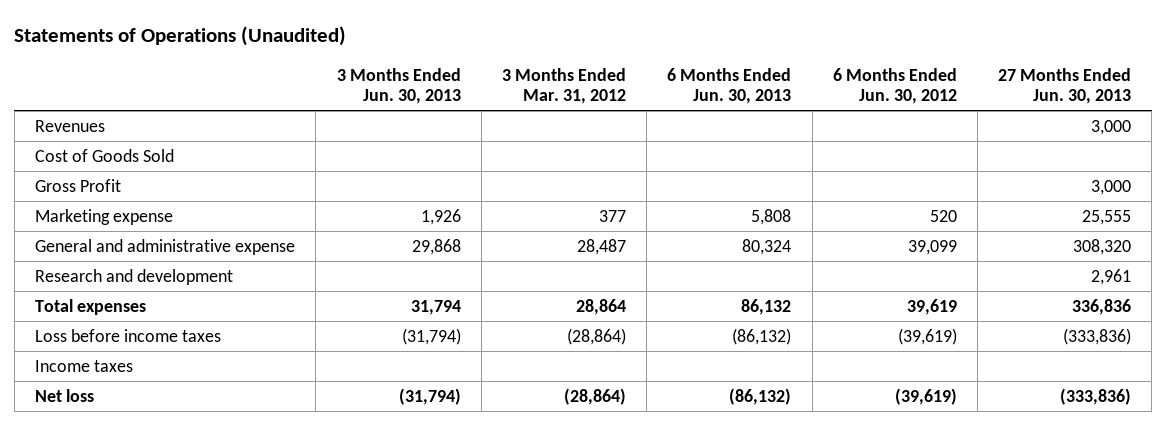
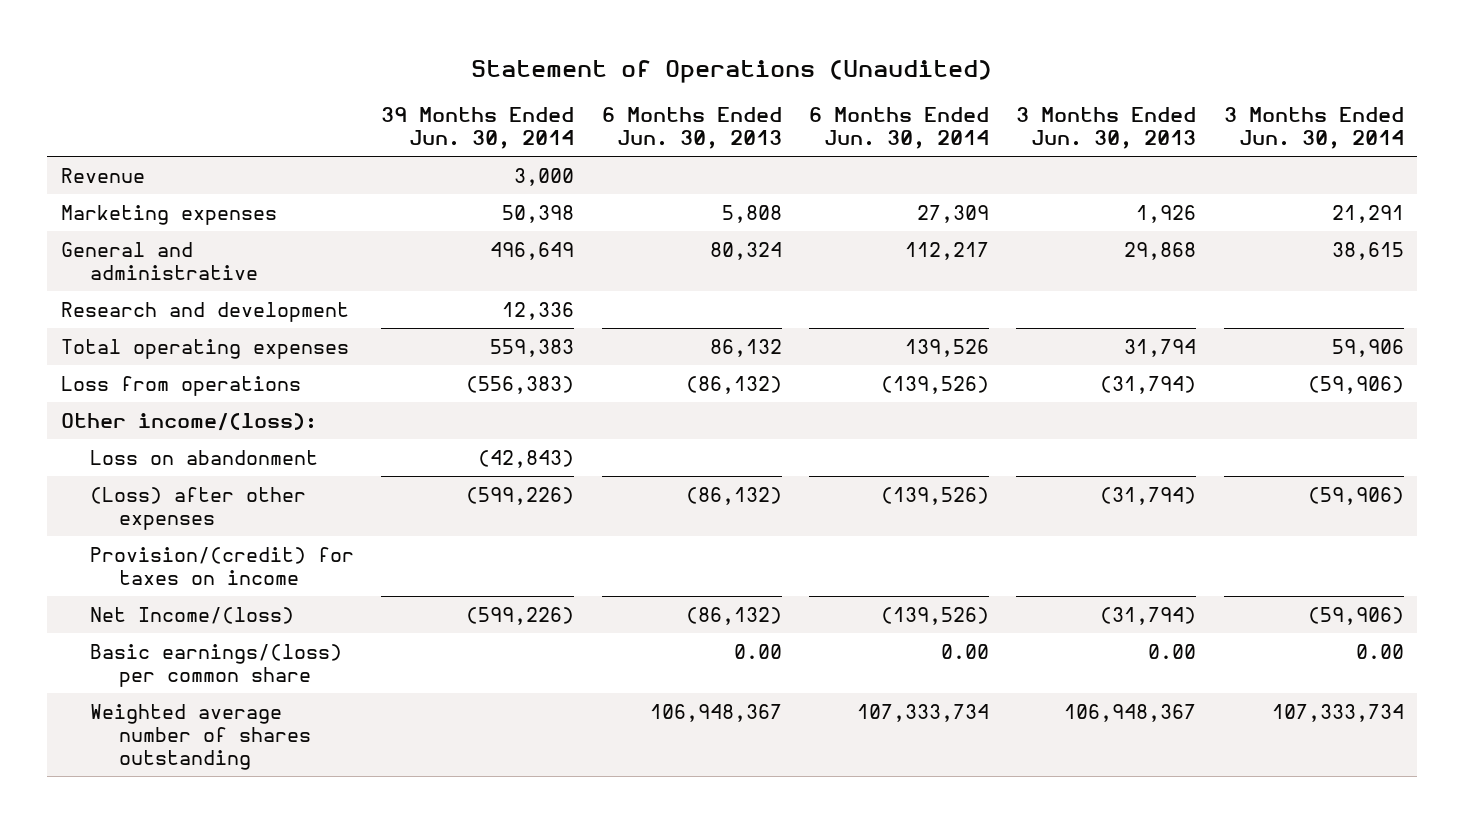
[14,25,347,46] Statements of Operations (Unaudited) -> [471,60,993,84] Statement of Operations (Unaudited)
[501,67,626,104] 3 Months Ended Mar. 31, 2012 -> none
[832,67,957,104] 6 Months Ended Jun. 30, 2012 -> none
[998,67,1132,104] 27 Months Ended Jun. 30, 2013 -> none
none -> [381,107,575,150] 39 Months Ended Jun. 30, 2014
none -> [808,107,989,150] 6 Months Ended Jun. 30, 2014
none -> [1223,107,1404,150] 3 Months Ended Jun. 30, 2014
[35,148,175,162] Cost of Goods Sold -> none
[35,178,122,192] Gross Profit -> none
[35,119,106,132] Revenues -> [60,167,145,183] Revenue
[35,208,174,225] Marketing expense -> [60,204,277,225] Marketing expenses
[35,238,296,255] General and administrative expense -> [60,241,258,280] General and administrative
[35,298,147,315] Total expenses -> [60,338,349,359] Total operating expenses
none -> [60,375,301,396] Loss from operations
none -> [60,412,317,431] Other income/(loss):
none -> [89,449,318,465] Loss on abandonment
[35,328,222,342] Loss before income taxes -> [89,486,306,530] (Loss) after other expenses
[35,359,134,372] Income taxes -> [89,546,354,585] Provision/(credit) for taxes on income
[35,388,95,402] Net loss -> [89,606,294,624] Net Income/(loss)
none -> [89,643,342,687] Basic earnings/(loss) per common share
none -> [89,703,311,770] Weighted average number of shares outstanding

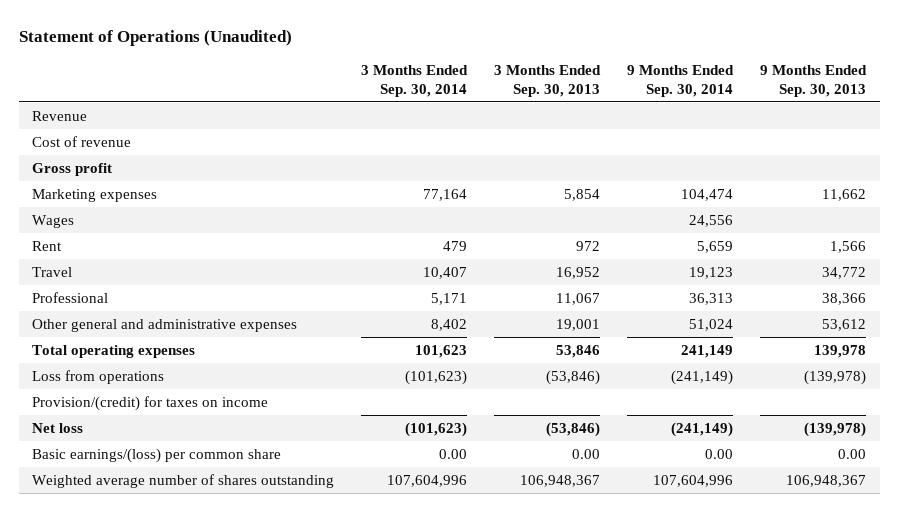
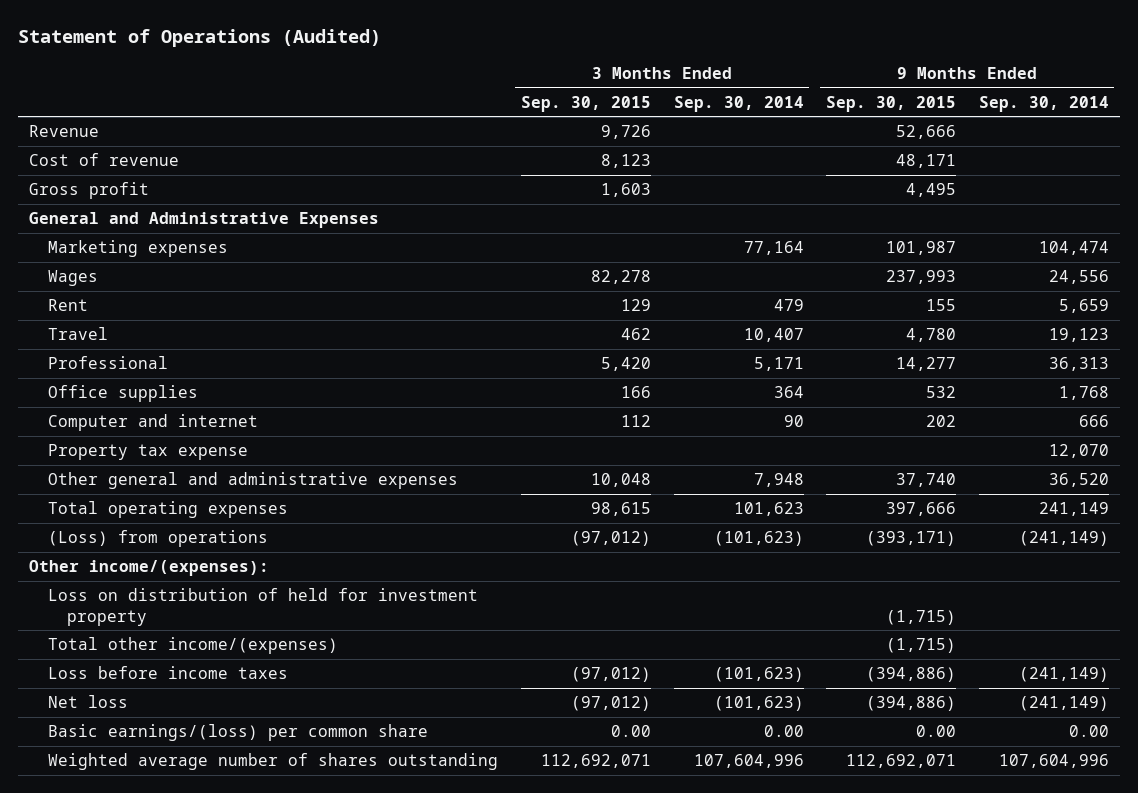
[18,30,292,47] Statement of Operations (Unaudited) -> [18,28,382,47] Statement of Operations (Audited)
[494,64,602,97] 3 Months Ended Sep. 30, 2013 -> none
[760,64,868,97] 9 Months Ended Sep. 30, 2013 -> none
none -> [520,95,651,112] Sep. 30, 2015
none -> [826,95,957,112] Sep. 30, 2015
none -> [29,212,380,229] General and Administrative Expenses
none -> [48,385,199,403] Office supplies
none -> [48,414,259,432] Computer and internet
none -> [48,444,249,461] Property tax expense
[431,318,468,331] 8,402 -> [753,473,804,488] 7,948
[689,318,734,331] 51,024 -> [1048,473,1109,488] 36,520
[32,395,269,411] Provision/(credit) for taxes on income -> none
[32,369,165,384] Loss from operations -> [48,530,269,548] (Loss) from operations
none -> [29,560,270,577] Other income/(expenses):
none -> [48,588,479,626] Loss on distribution of held for investment property
none -> [48,637,339,655] Total other income/(expenses)
none -> [48,666,289,680] Loss before income taxes

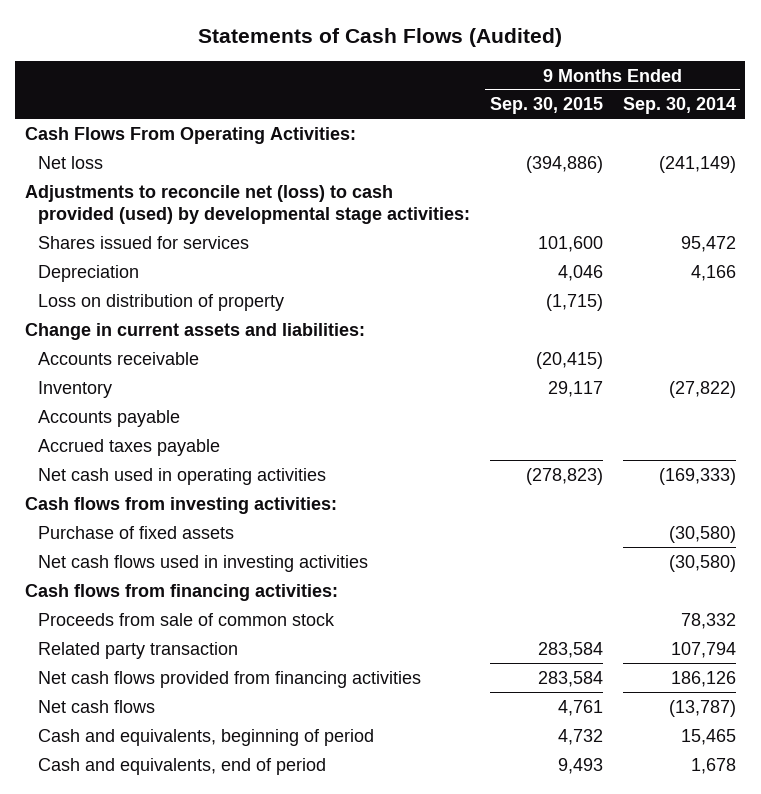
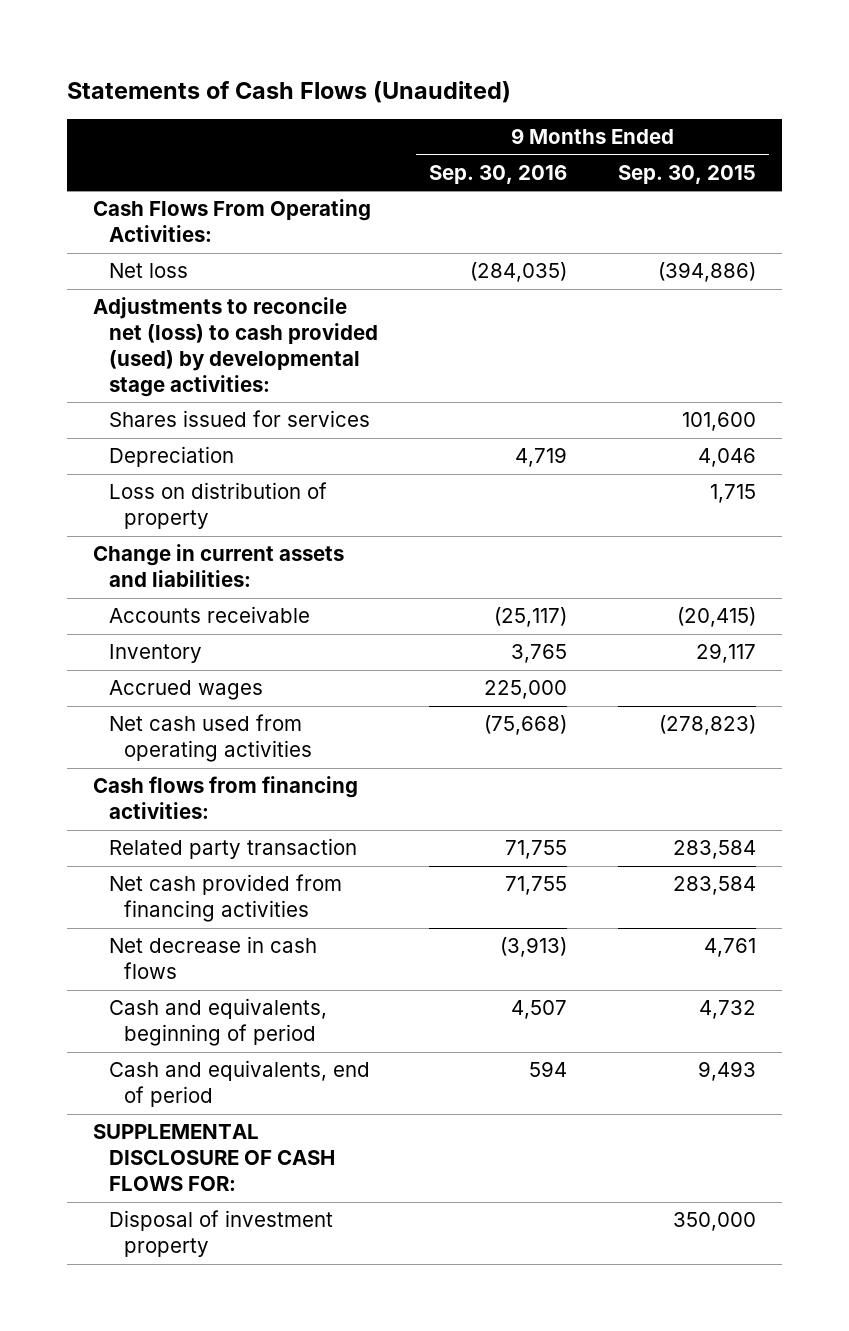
[198,28,563,48] Statements of Cash Flows (Audited) -> [66,80,511,103] Statements of Cash Flows (Unaudited)
[622,97,736,115] Sep. 30, 2014 -> none
none -> [428,165,567,185] Sep. 30, 2016
[545,293,603,311] (1,715) -> [710,484,757,504] 1,715
[38,409,181,427] Accounts payable -> none
[38,438,221,456] Accrued taxes payable -> none
[25,496,338,514] Cash flows from investing activities: -> none
[38,525,235,539] Purchase of fixed assets -> none
[38,554,369,572] Net cash flows used in investing activities -> none
none -> [108,680,263,701] Accrued wages
[38,467,327,485] Net cash used in operating activities -> [108,714,313,763] Net cash used from operating activities
[38,612,336,626] Proceeds from sale of common stock -> none
[38,670,422,688] Net cash flows provided from financing activities -> [108,874,342,923] Net cash provided from financing activities
[38,699,156,713] Net cash flows -> [108,936,317,980] Net decrease in cash flows
none -> [92,1124,335,1192] SUPPLEMENTAL DISCLOSURE OF CASH FLOWS FOR:
none -> [108,1210,333,1258] Disposal of investment property

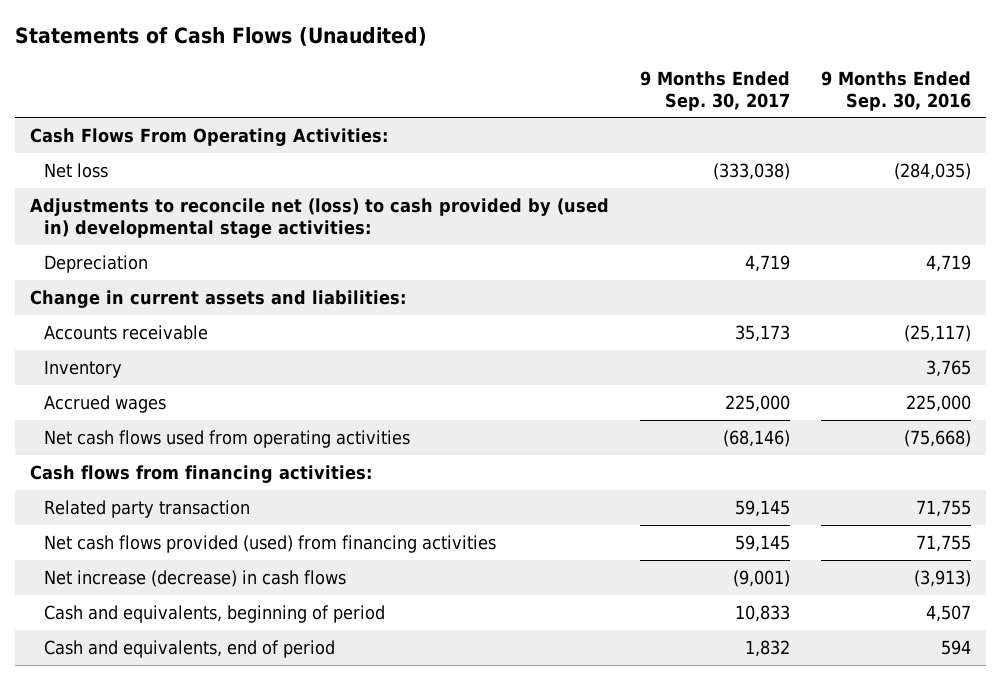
[618,165,757,185] Sep. 30, 2015 -> none
none -> [640,70,791,111] 9 Months Ended Sep. 30, 2017
[108,410,370,428] Shares issued for services -> none
[92,297,378,397] Adjustments to reconcile net (loss) to cash provided (used) by developmental stage activities: -> [30,197,610,238] Adjustments to reconcile net (loss) to cash provided by (used in) developmental stage activities:
[108,482,327,530] Loss on distribution of property -> none
[108,714,313,763] Net cash used from operating activities -> [43,429,410,448] Net cash flows used from operating activities
[108,874,342,923] Net cash provided from financing activities -> [43,534,496,553] Net cash flows provided (used) from financing activities
[108,936,317,980] Net decrease in cash flows -> [43,569,346,587] Net increase (decrease) in cash flows
[92,1124,335,1192] SUPPLEMENTAL DISCLOSURE OF CASH FLOWS FOR: -> none
[108,1210,333,1258] Disposal of investment property -> none

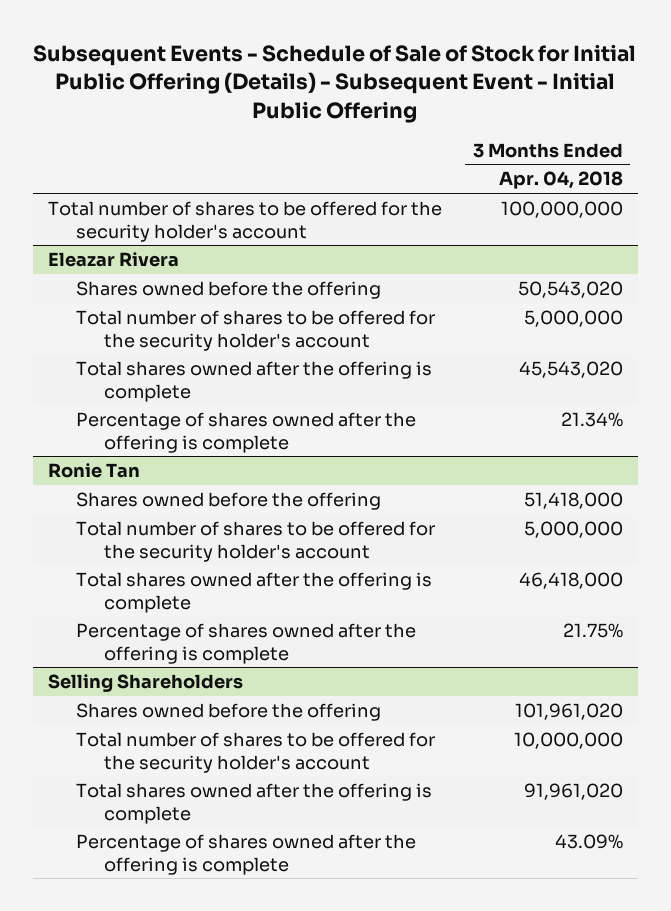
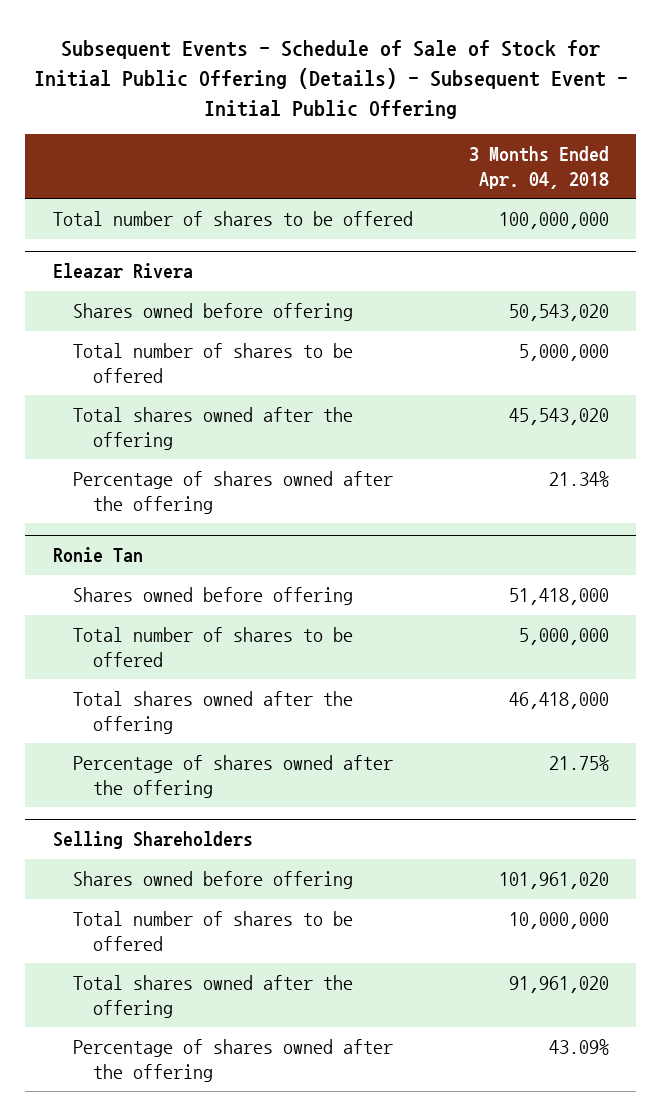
[48,201,443,242] Total number of shares to be offered for the security holder's account -> [52,210,413,226] Total number of shares to be offered
[76,281,382,300] Shares owned before the offering -> [72,302,353,321] Shares owned before offering
[76,310,436,351] Total number of shares to be offered for the security holder's account -> [72,342,353,383] Total number of shares to be offered
[76,361,433,402] Total shares owned after the offering is complete -> [72,406,353,450] Total shares owned after the offering
[76,412,417,453] Percentage of shares owned after the offering is complete -> [72,470,393,514] Percentage of shares owned after the offering
[76,492,382,511] Shares owned before the offering -> [72,586,353,605] Shares owned before offering
[76,521,436,562] Total number of shares to be offered for the security holder's account -> [72,626,353,667] Total number of shares to be offered
[76,572,433,613] Total shares owned after the offering is complete -> [72,690,353,734] Total shares owned after the offering
[76,623,417,664] Percentage of shares owned after the offering is complete -> [72,754,393,798] Percentage of shares owned after the offering
[76,703,382,722] Shares owned before the offering -> [72,870,353,889] Shares owned before offering
[76,732,436,773] Total number of shares to be offered for the security holder's account -> [72,910,353,951] Total number of shares to be offered
[76,783,433,824] Total shares owned after the offering is complete -> [72,974,353,1018] Total shares owned after the offering
[76,834,417,875] Percentage of shares owned after the offering is complete -> [72,1038,393,1082] Percentage of shares owned after the offering

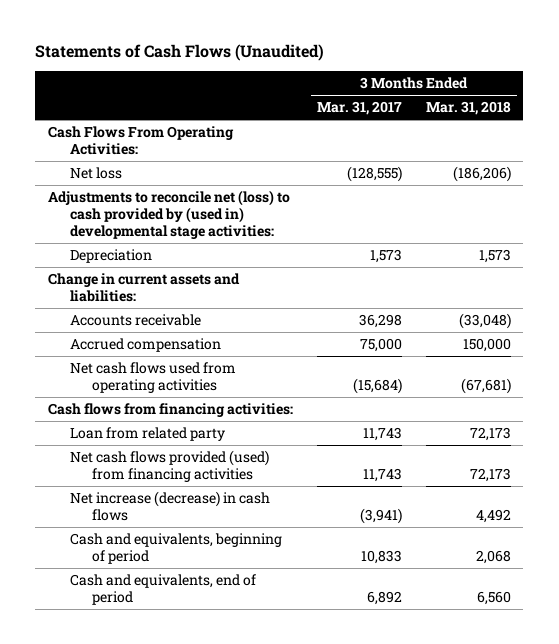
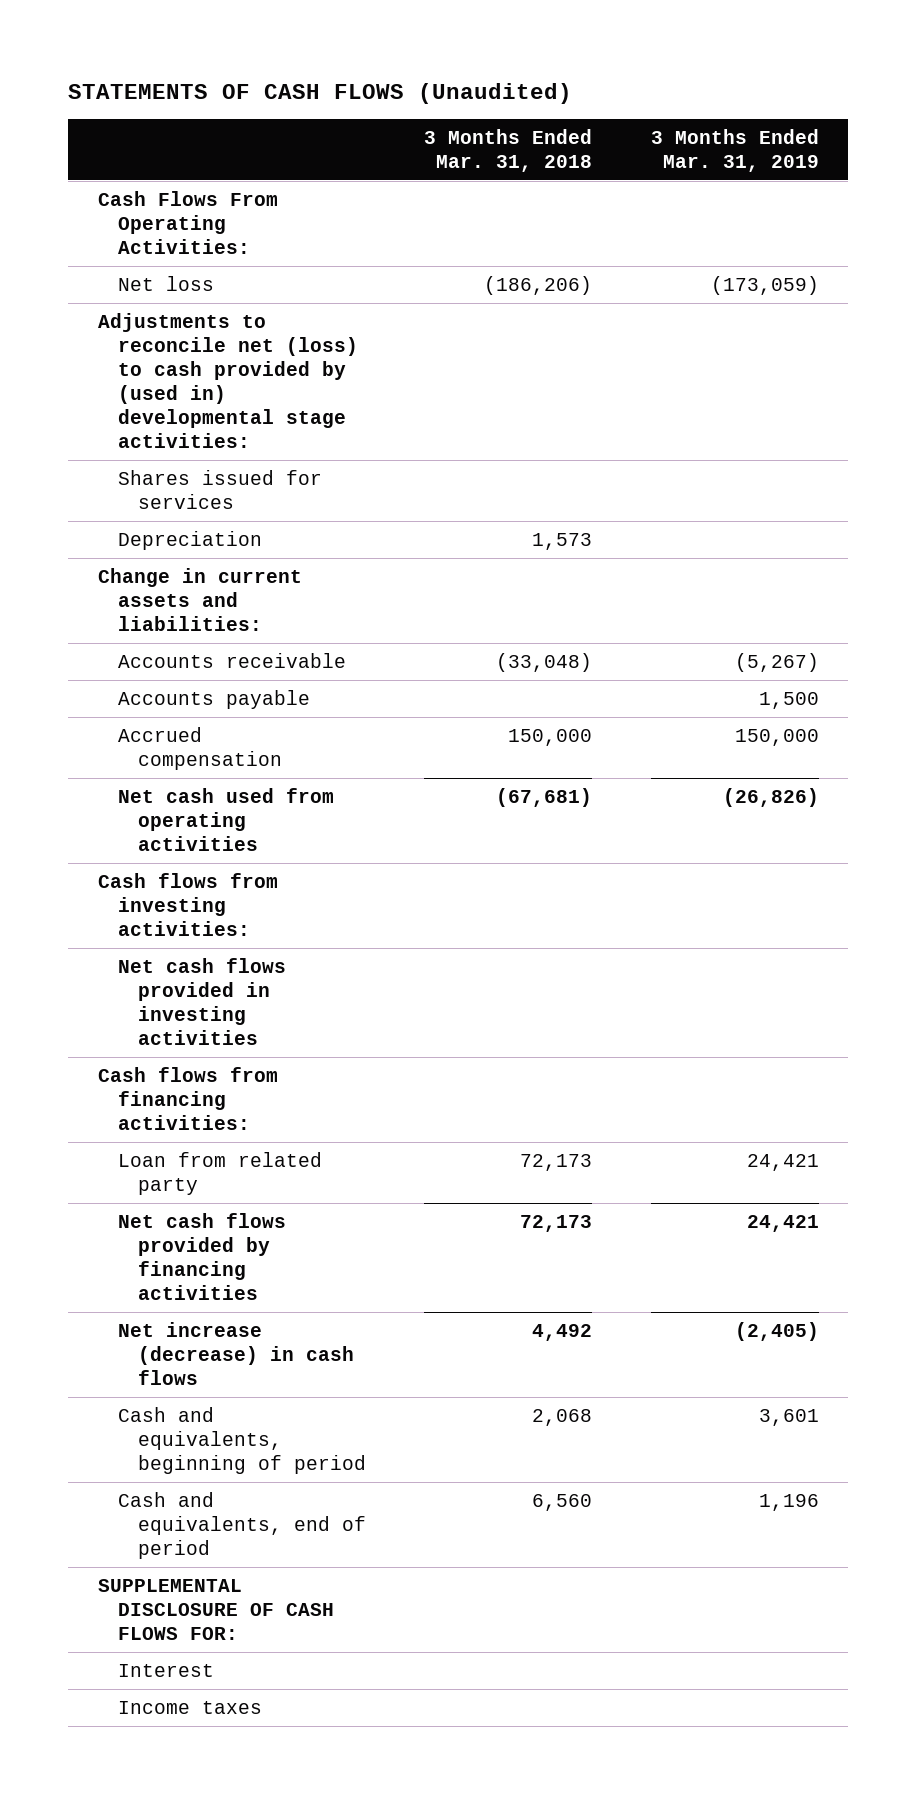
[35,44,325,62] Statements of Cash Flows (Unaudited) -> [68,82,573,104] STATEMENTS OF CASH FLOWS (Unaudited)
[316,101,402,116] Mar. 31, 2017 -> none
none -> [650,128,819,172] 3 Months Ended Mar. 31, 2019
none -> [117,469,322,509] Shares issued for services
none -> [117,689,310,709] Accounts payable
[69,362,236,394] Net cash flows used from operating activities -> [117,787,334,851] Net cash used from operating activities
none -> [97,872,278,936] Cash flows from investing activities:
none -> [117,957,286,1045] Net cash flows provided in investing activities
[69,450,269,483] Net cash flows provided (used) from financing activities -> [117,1212,286,1300] Net cash flows provided by financing activities
none -> [97,1578,334,1640] SUPPLEMENTAL DISCLOSURE OF CASH FLOWS FOR:
none -> [117,1663,214,1677] Interest
none -> [117,1700,262,1714] Income taxes

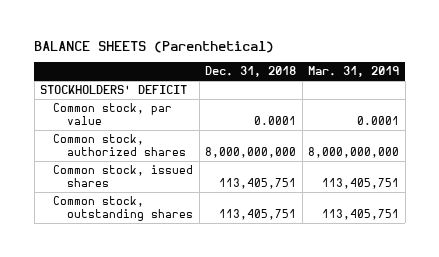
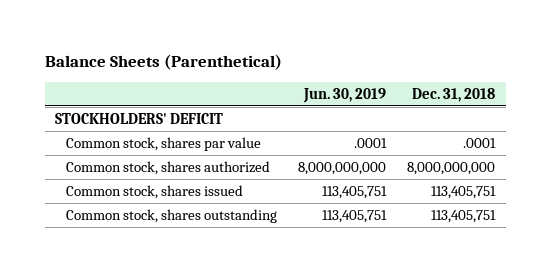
[34,41,275,54] BALANCE SHEETS (Parenthetical) -> [44,54,282,71] Balance Sheets (Parenthetical)
[308,66,400,78] Mar. 31, 2019 -> none
none -> [303,87,387,103] Jun. 30, 2019
[53,103,173,126] Common stock, par value -> [65,137,261,152] Common stock, shares par value
[254,116,297,126] 0.0001 -> [463,138,497,149] .0001
[53,134,186,157] Common stock, authorized shares -> [65,161,270,176] Common stock, shares authorized
[53,165,194,188] Common stock, issued shares -> [65,185,243,200] Common stock, shares issued
[53,196,193,222] Common stock, outstanding shares -> [65,209,277,224] Common stock, shares outstanding

